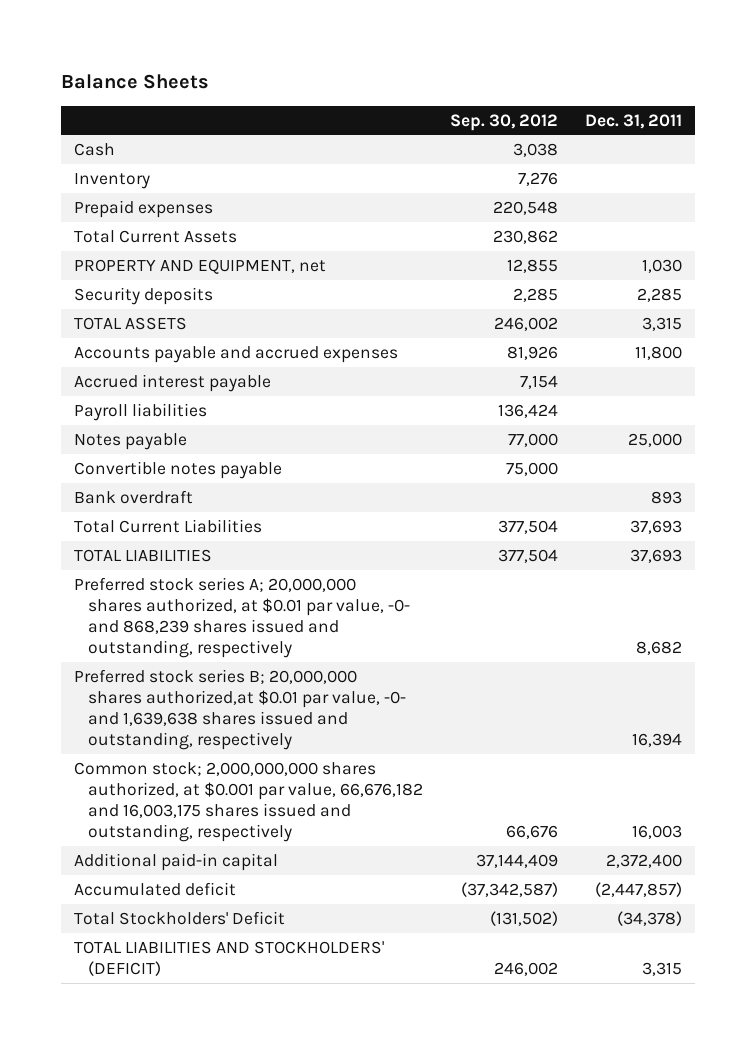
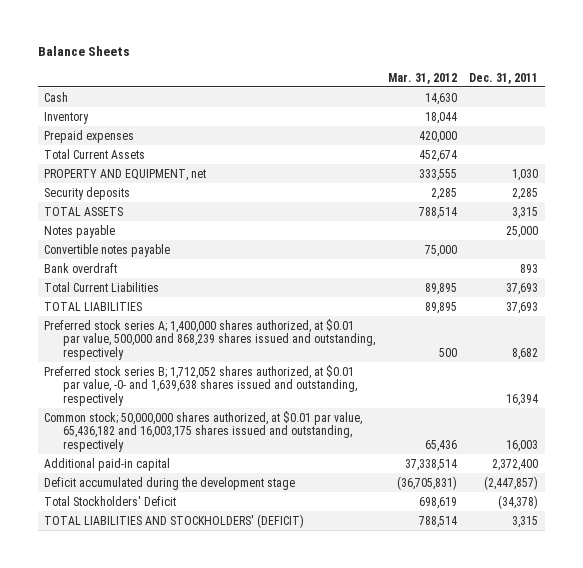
[450,113,559,131] Sep. 30, 2012 -> none
none -> [387,72,457,84] Mar. 31, 2012
[74,345,399,363] Accounts payable and accrued expenses -> none
[74,373,272,392] Accrued interest payable -> none
[74,402,208,421] Payroll liabilities -> none
[74,576,411,659] Preferred stock series A; 20,000,000 shares authorized, at $0.01 par value, -0- and 868,239 shares issued and outstanding, respectively -> [44,318,375,361] Preferred stock series A; 1,400,000 shares authorized, at $0.01 par value, 500,000 and 868,239 shares issued and outstanding, respectively
[74,668,407,751] Preferred stock series B; 20,000,000 shares authorized,at $0.01 par value, -0- and 1,639,638 shares issued and outstanding, respectively -> [44,364,357,407] Preferred stock series B; 1,712,052 shares authorized, at $0.01 par value, -0- and 1,639,638 shares issued and outstanding, respectively
[74,761,424,843] Common stock; 2,000,000,000 shares authorized, at $0.001 par value, 66,676,182 and 16,003,175 shares issued and outstanding, respectively -> [44,410,363,453] Common stock; 50,000,000 shares authorized, at $0.01 par value, 65,436,182 and 16,003,175 shares issued and outstanding, respectively
[74,881,237,896] Accumulated deficit -> [44,476,296,490] Deficit accumulated during the development stage

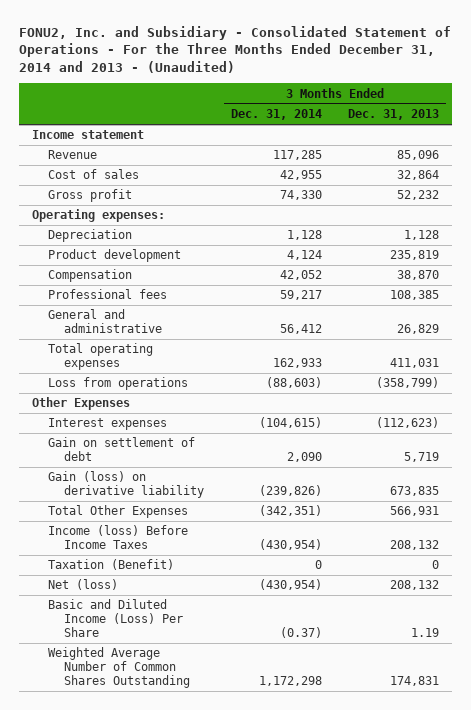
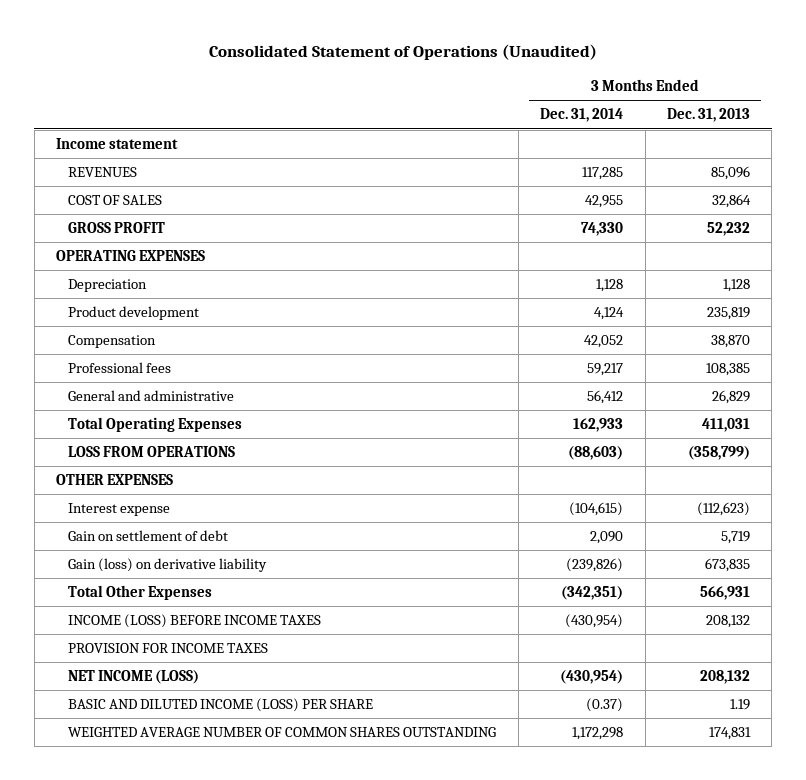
[18,25,451,73] FONU2, Inc. and Subsidiary - Consolidated Statement of Operations - For the Three Months Ended December 31, 2014 and 2013 - (Unaudited) -> [208,43,597,60] Consolidated Statement of Operations (Unaudited)
[48,150,98,160] Revenue -> [68,167,138,178] REVENUES
[48,169,140,180] Cost of sales -> [68,195,163,206] COST OF SALES
[48,189,133,203] Gross profit -> [68,222,166,234] GROSS PROFIT
[32,209,166,223] Operating expenses: -> [55,250,205,262] OPERATING EXPENSES
[48,343,154,370] Total operating expenses -> [68,417,243,433] Total Operating Expenses
[48,377,189,391] Loss from operations -> [68,446,236,458] LOSS FROM OPERATIONS
[32,397,131,411] Other Expenses -> [55,474,173,486] OTHER EXPENSES
[48,418,168,431] Interest expenses -> [68,503,171,517] Interest expense
[48,559,175,571] Taxation (Benefit) -> none
[48,525,189,549] Income (loss) Before Income Taxes -> [68,614,322,629] INCOME (LOSS) BEFORE INCOME TAXES
none -> [68,643,269,654] PROVISION FOR INCOME TAXES
[48,579,119,591] Net (loss) -> [68,670,200,685] NET INCOME (LOSS)
[48,599,183,637] Basic and Diluted Income (Loss) Per Share -> [68,698,374,713] BASIC AND DILUTED INCOME (LOSS) PER SHARE
[48,647,190,688] Weighted Average Number of Common Shares Outstanding -> [68,727,497,738] WEIGHTED AVERAGE NUMBER OF COMMON SHARES OUTSTANDING

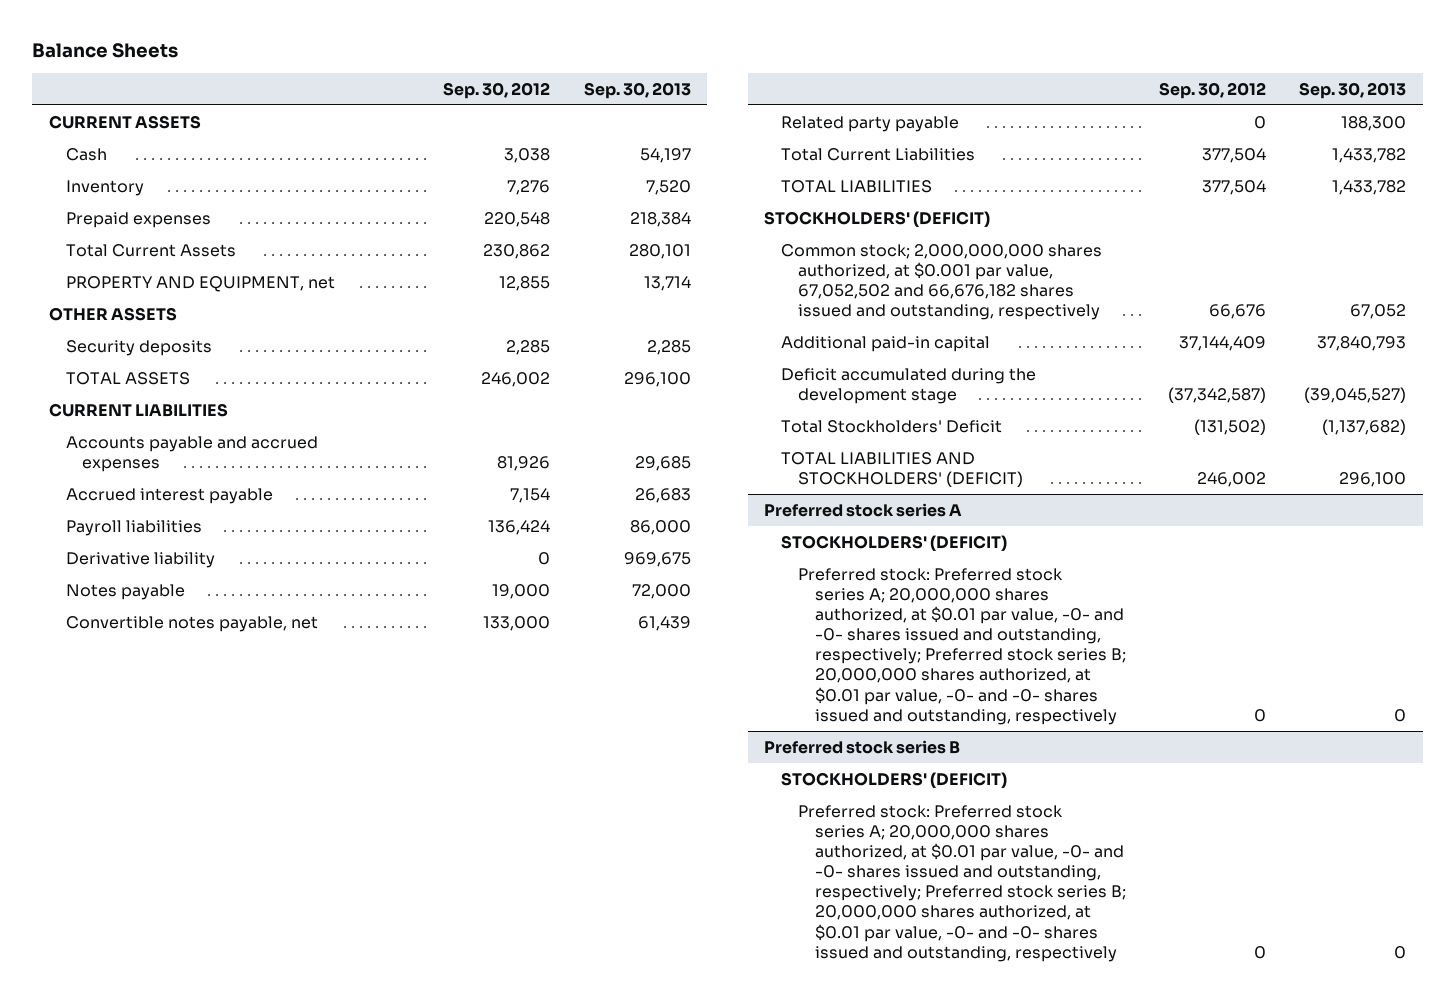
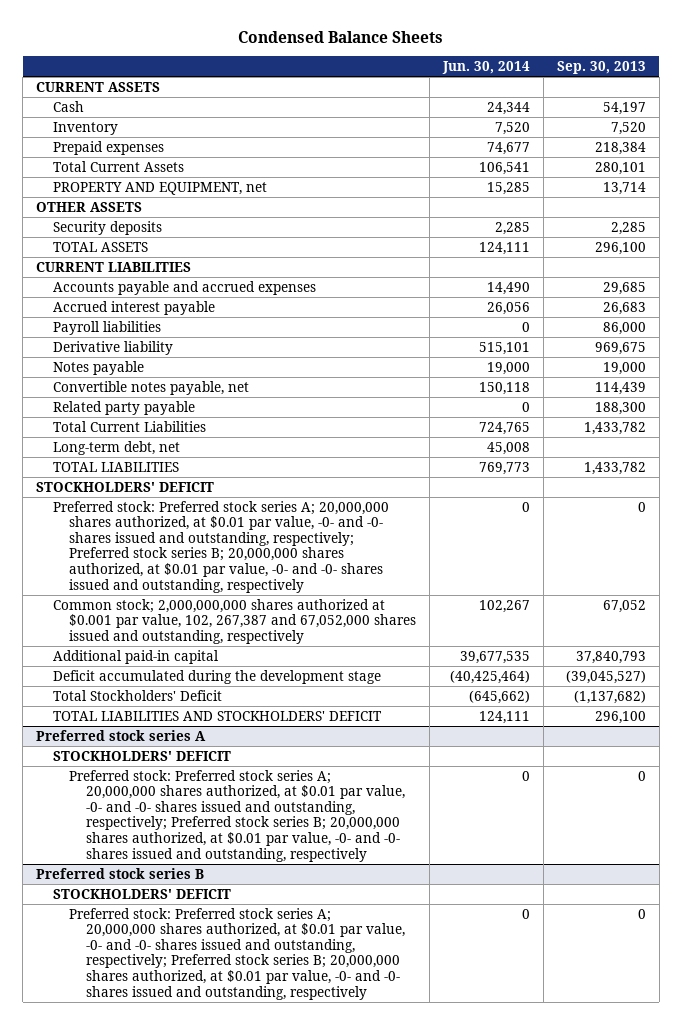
[32,43,179,59] Balance Sheets -> [237,31,443,44] Condensed Balance Sheets
[443,82,551,100] Sep. 30, 2012 -> none
none -> [441,61,530,75] Jun. 30, 2014
[631,583,691,599] 72,000 -> [602,361,646,375] 19,000
[637,615,691,631] 61,439 -> [594,381,646,395] 114,439
none -> [52,440,180,455] Long-term debt, net
[764,210,991,227] STOCKHOLDERS' (DEFICIT) -> [35,481,214,492] STOCKHOLDERS' DEFICIT
none -> [52,500,389,593] Preferred stock: Preferred stock series A; 20,000,000 shares authorized, at $0.01 par value, -0- and -0- shares issued and outstanding, respectively; Preferred stock series B; 20,000,000 shares authorized, at $0.01 par value, -0- and -0- shares issued and outstanding, respectively
[781,243,1103,321] Common stock; 2,000,000,000 shares authorized, at $0.001 par value, 67,052,502 and 66,676,182 shares issued and outstanding, respectively -> [52,598,417,644] Common stock; 2,000,000,000 shares authorized at $0.001 par value, 102, 267,387 and 67,052,000 shares issued and outstanding, respectively
[781,451,1023,487] TOTAL LIABILITIES AND STOCKHOLDERS' (DEFICIT) -> [52,710,381,721] TOTAL LIABILITIES AND STOCKHOLDERS' DEFICIT
[781,534,1008,551] STOCKHOLDERS' (DEFICIT) -> [52,750,231,761] STOCKHOLDERS' DEFICIT
[781,771,1008,788] STOCKHOLDERS' (DEFICIT) -> [52,888,231,899] STOCKHOLDERS' DEFICIT

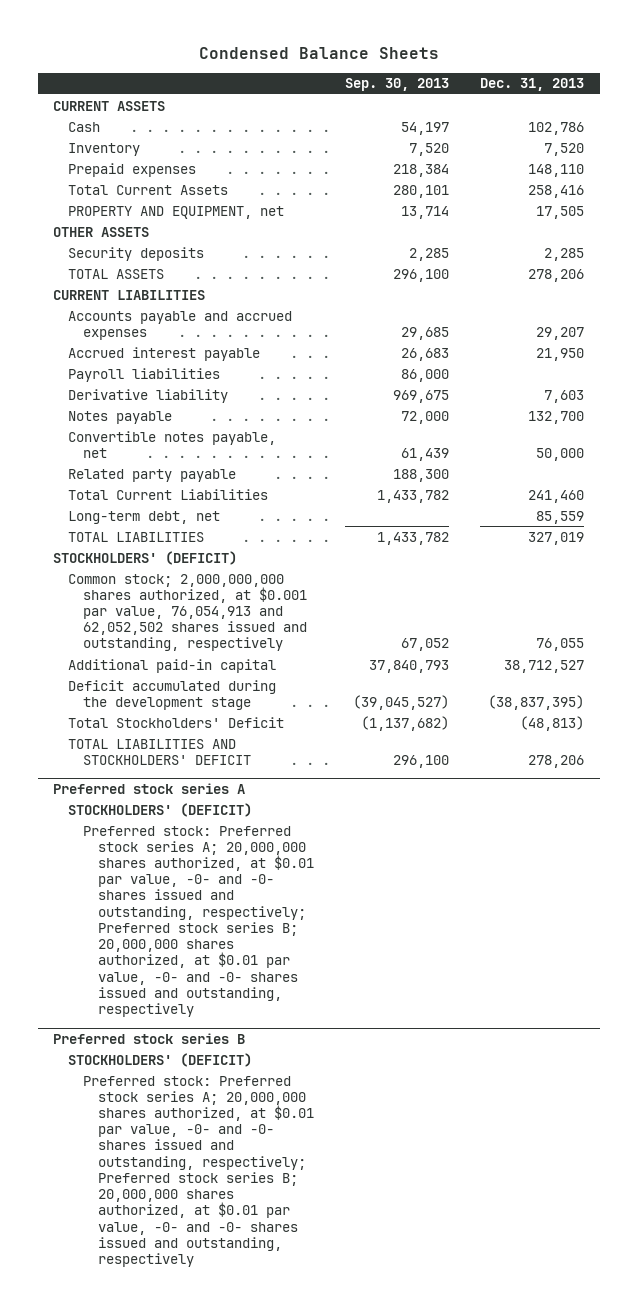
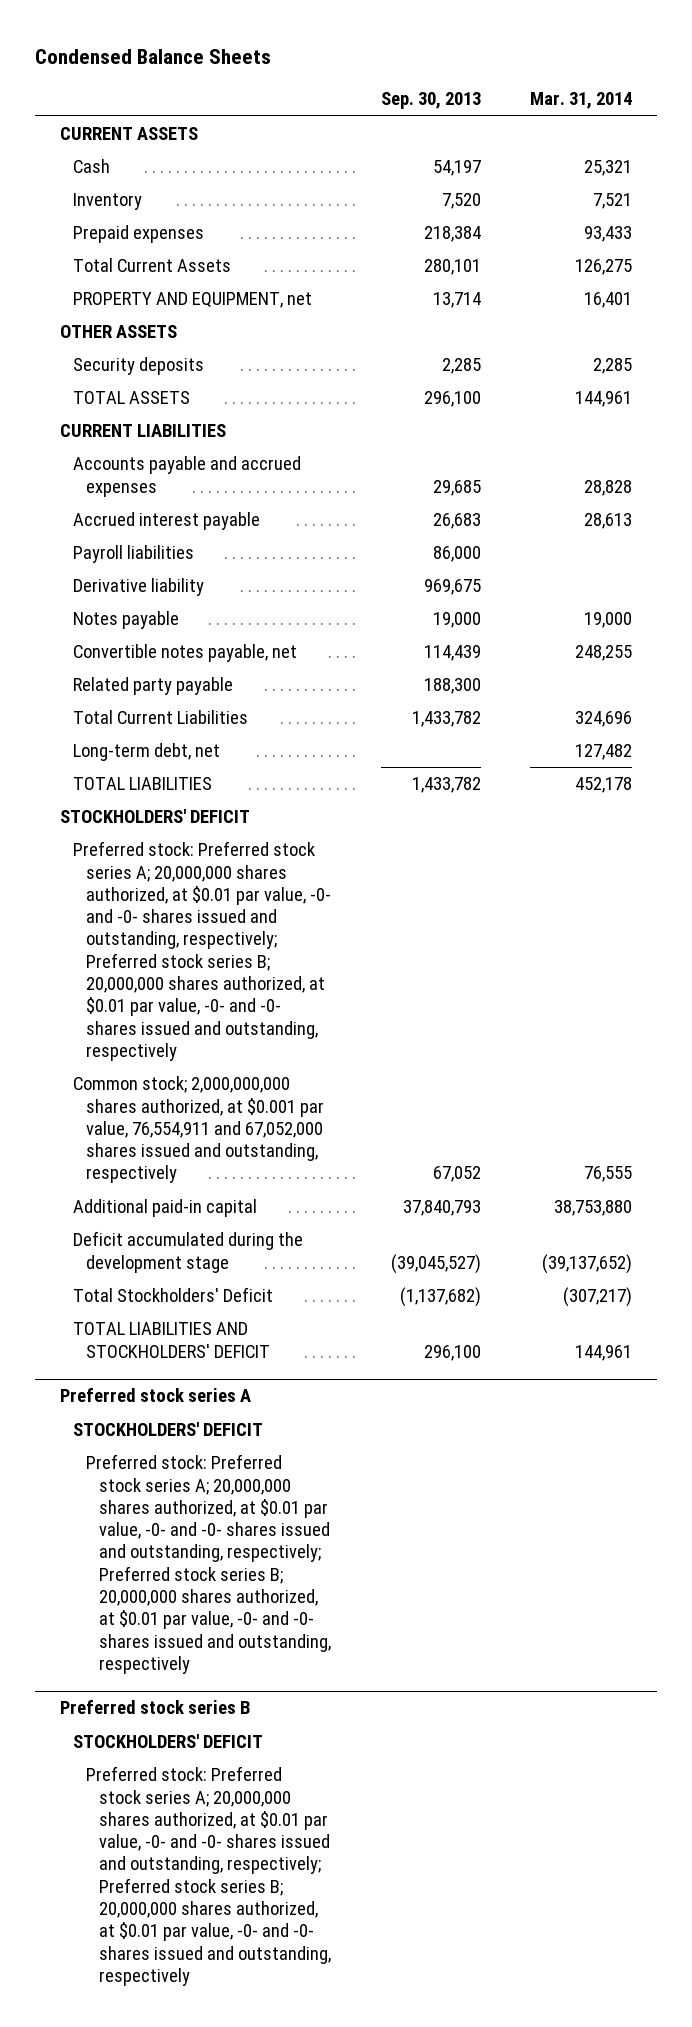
[480,78,585,92] Dec. 31, 2013 -> none
none -> [529,92,632,110] Mar. 31, 2014
[401,410,450,424] 72,000 -> [432,612,481,629] 19,000
[401,447,450,461] 61,439 -> [423,645,481,662] 114,439
[53,550,238,565] STOCKHOLDERS' (DEFICIT) -> [59,809,250,824] STOCKHOLDERS' DEFICIT
none -> [72,841,332,1061] Preferred stock: Preferred stock series A; 20,000,000 shares authorized, at $0.01 par value, -0- and -0- shares issued and outstanding, respectively; Preferred stock series B; 20,000,000 shares authorized, at $0.01 par value, -0- and -0- shares issued and outstanding, respectively
[68,573,308,652] Common stock; 2,000,000,000 shares authorized, at $0.001 par value, 76,054,913 and 62,052,502 shares issued and outstanding, respectively -> [72,1076,325,1184] Common stock; 2,000,000,000 shares authorized, at $0.001 par value, 76,554,911 and 67,052,000 shares issued and outstanding, respectively
[68,802,253,817] STOCKHOLDERS' (DEFICIT) -> [72,1422,263,1437] STOCKHOLDERS' DEFICIT
[68,1052,253,1067] STOCKHOLDERS' (DEFICIT) -> [72,1734,263,1749] STOCKHOLDERS' DEFICIT

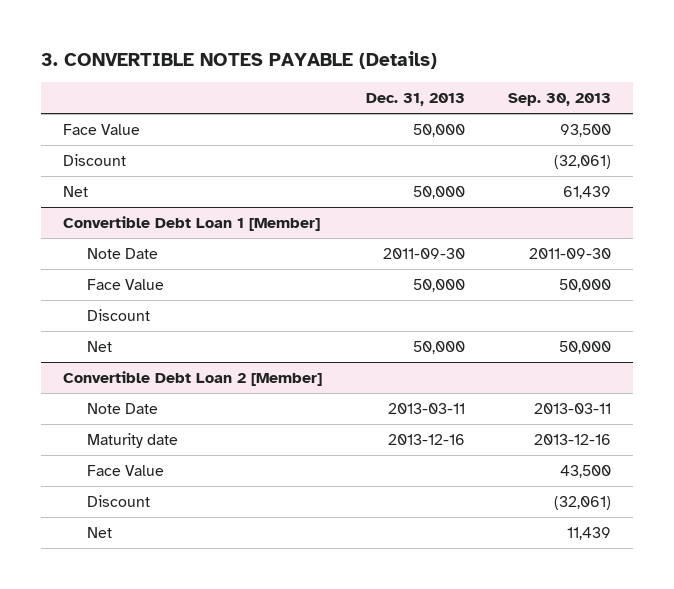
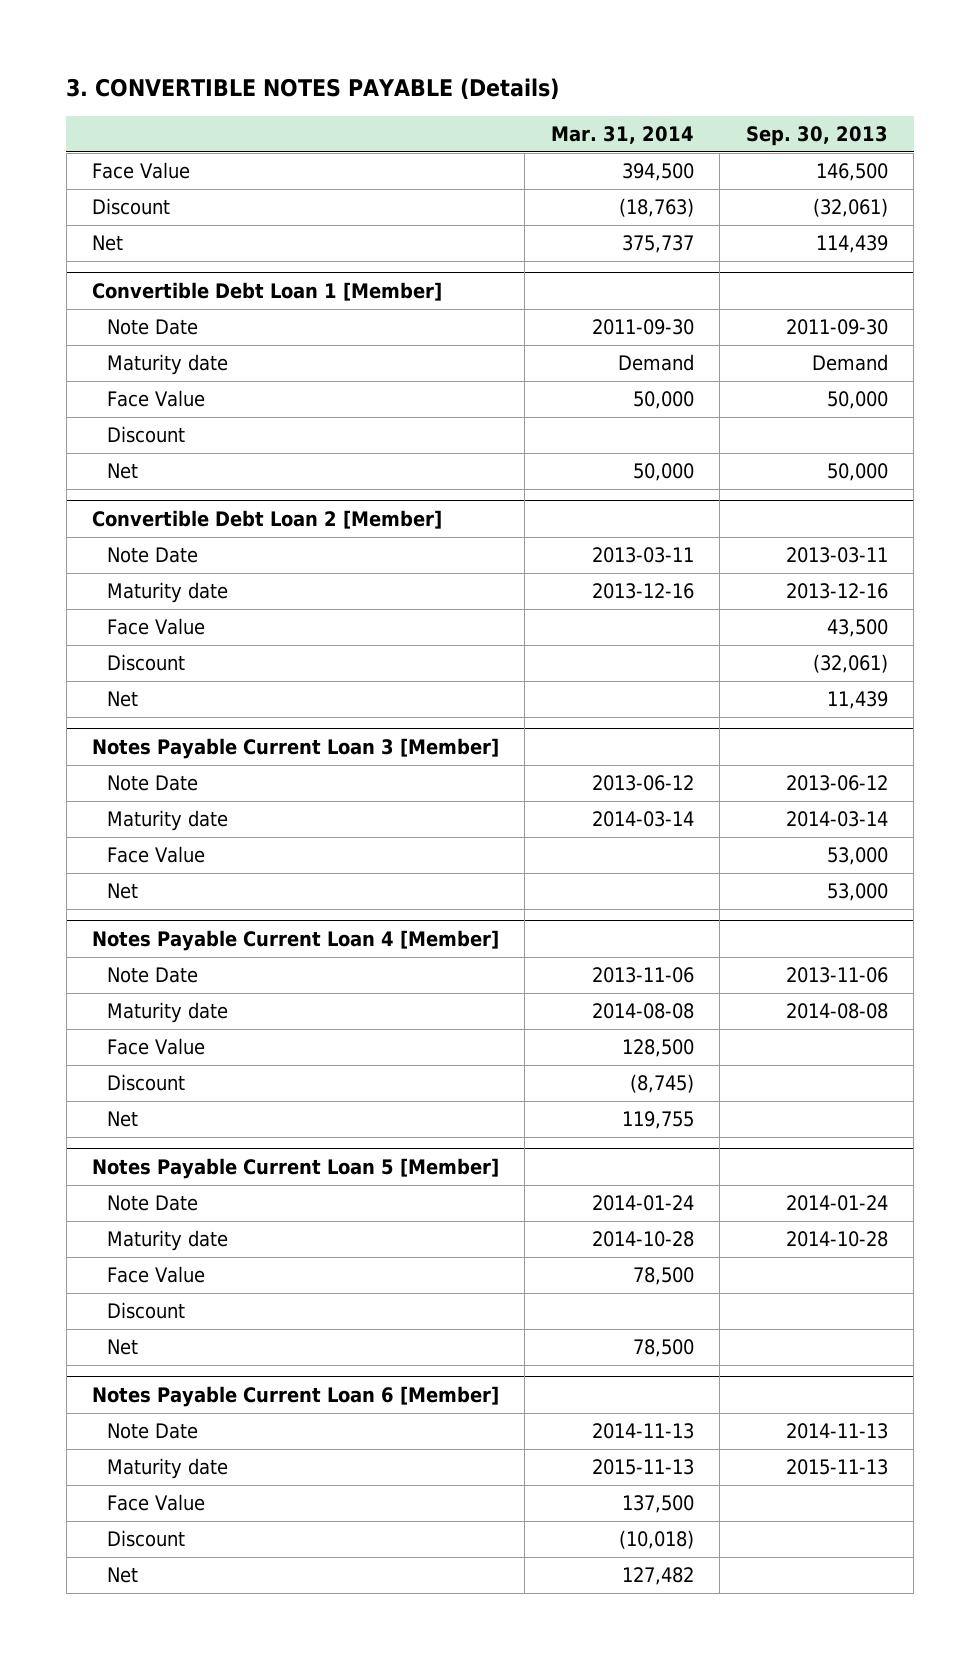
[365,93,465,107] Dec. 31, 2013 -> none
none -> [550,125,694,144] Mar. 31, 2014
[560,123,612,137] 93,500 -> [815,163,888,182] 146,500
[563,185,612,199] 61,439 -> [815,235,888,254] 114,439
none -> [106,354,228,376] Maturity date
none -> [92,737,500,759] Notes Payable Current Loan 3 [Member]
none -> [106,775,198,792] Note Date
none -> [106,810,228,832] Maturity date
none -> [106,846,205,864] Face Value
none -> [106,883,138,900] Net
none -> [92,929,500,951] Notes Payable Current Loan 4 [Member]
none -> [106,967,198,984] Note Date
none -> [106,1002,228,1024] Maturity date
none -> [106,1038,205,1056] Face Value
none -> [106,1074,185,1092] Discount
none -> [106,1111,138,1128] Net
none -> [92,1157,500,1179] Notes Payable Current Loan 5 [Member]
none -> [106,1195,198,1212] Note Date
none -> [106,1230,228,1252] Maturity date
none -> [106,1266,205,1284] Face Value
none -> [106,1302,185,1320] Discount
none -> [106,1339,138,1356] Net
none -> [92,1385,500,1407] Notes Payable Current Loan 6 [Member]
none -> [106,1423,198,1440] Note Date
none -> [106,1458,228,1480] Maturity date
none -> [106,1494,205,1512] Face Value
none -> [106,1530,185,1548] Discount
none -> [106,1567,138,1584] Net

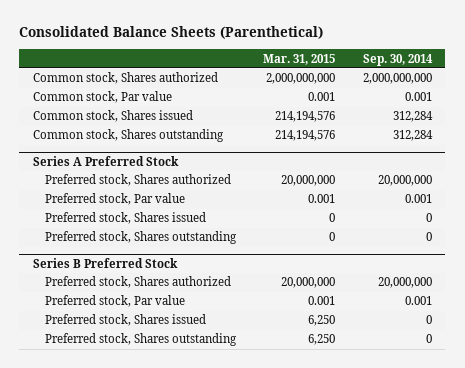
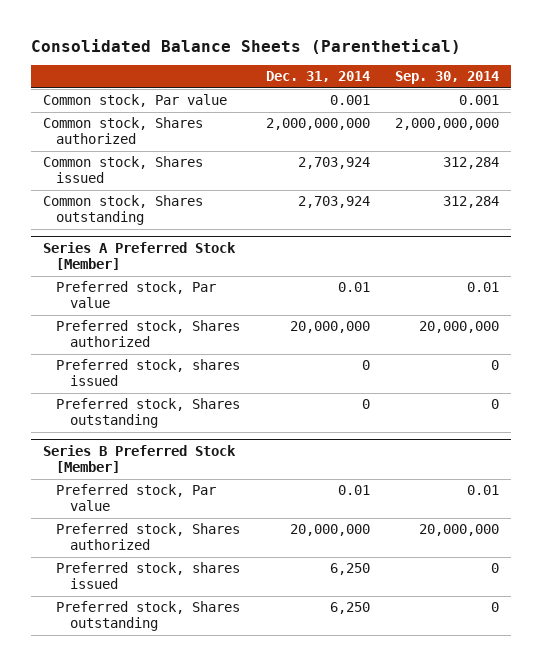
[263,53,336,65] Mar. 31, 2015 -> none
none -> [265,71,370,83] Dec. 31, 2014
[33,72,219,85] Common stock, Shares authorized -> [43,117,204,145] Common stock, Shares authorized
[33,155,180,166] Series A Preferred Stock -> [43,242,237,271] Series A Preferred Stock [Member]
none -> [56,281,217,309] Preferred stock, Par value
[44,193,185,206] Preferred stock, Par value -> none
[44,212,206,225] Preferred stock, Shares issued -> [56,359,241,387] Preferred stock, shares issued
[33,257,179,268] Series B Preferred Stock -> [43,445,237,474] Series B Preferred Stock [Member]
none -> [56,484,217,512] Preferred stock, Par value
[44,295,185,308] Preferred stock, Par value -> none
[44,314,206,327] Preferred stock, Shares issued -> [56,562,241,590] Preferred stock, shares issued

